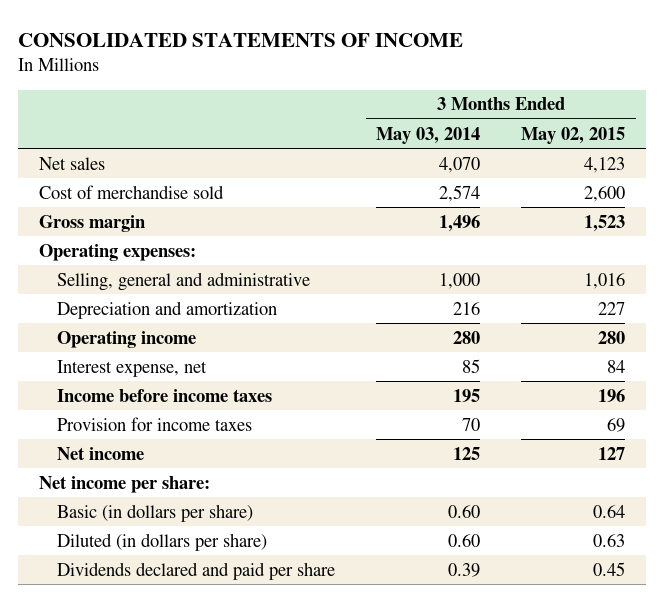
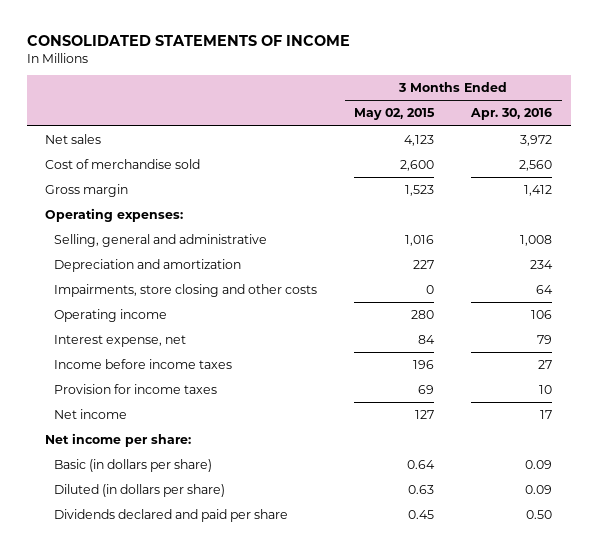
[375,126,480,144] May 03, 2014 -> none
none -> [470,108,553,121] Apr. 30, 2016
none -> [54,284,318,298] Impairments, store closing and other costs

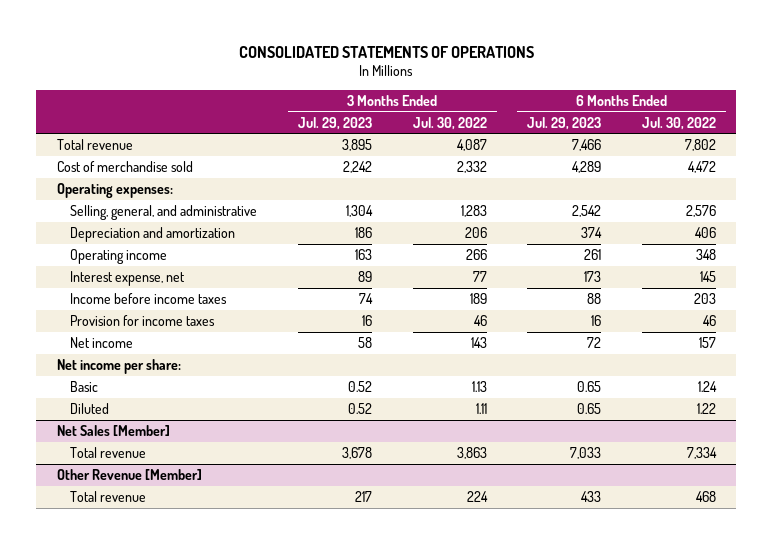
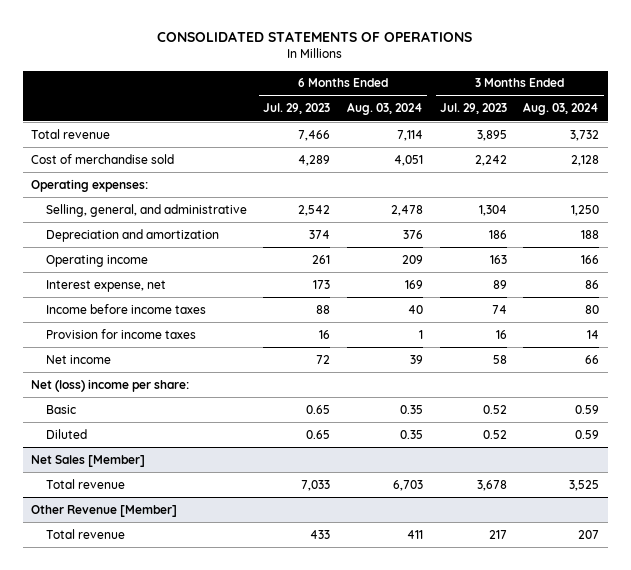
[412,116,487,130] Jul. 30, 2022 -> none
[641,116,716,130] Jul. 30, 2022 -> none
none -> [347,102,424,116] Aug. 03, 2024
none -> [523,102,600,116] Aug. 03, 2024
[56,358,181,374] Net income per share: -> [31,378,190,392] Net (loss) income per share:

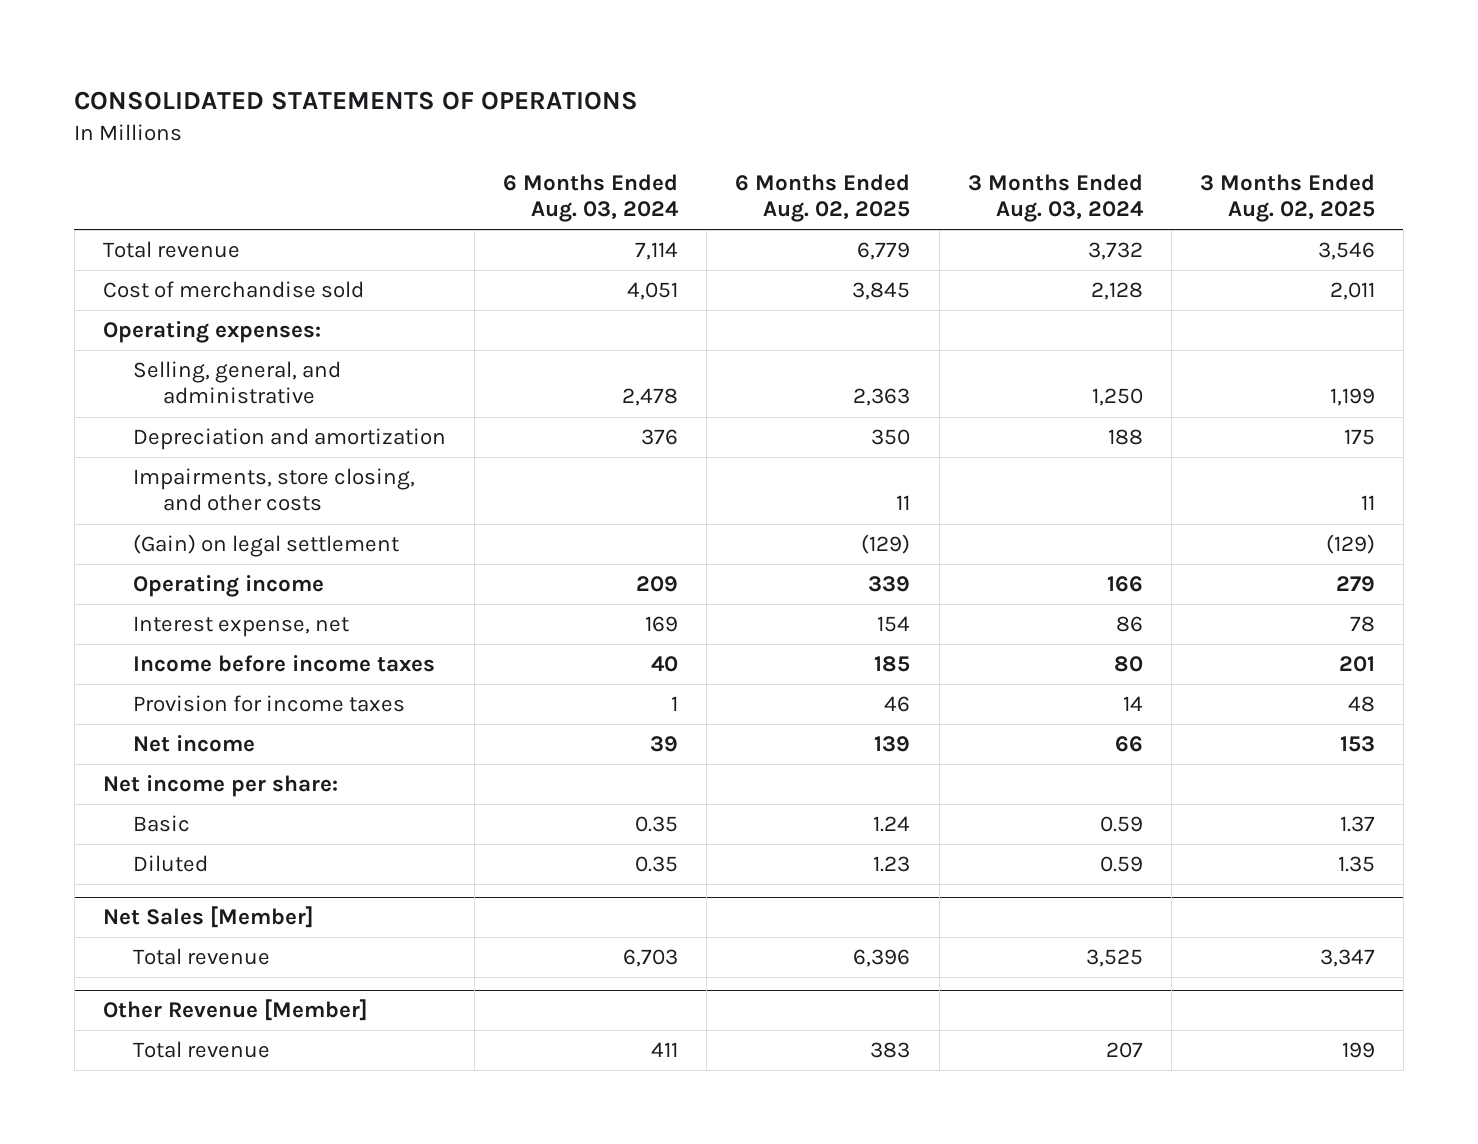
[263,103,331,115] Jul. 29, 2023 -> none
[439,103,507,115] Jul. 29, 2023 -> none
none -> [735,173,911,222] 6 Months Ended Aug. 02, 2025
none -> [1199,173,1375,222] 3 Months Ended Aug. 02, 2025
none -> [133,468,416,512] Impairments, store closing, and other costs
none -> [133,534,400,558] (Gain) on legal settlement
[31,378,190,392] Net (loss) income per share: -> [103,775,339,798] Net income per share:

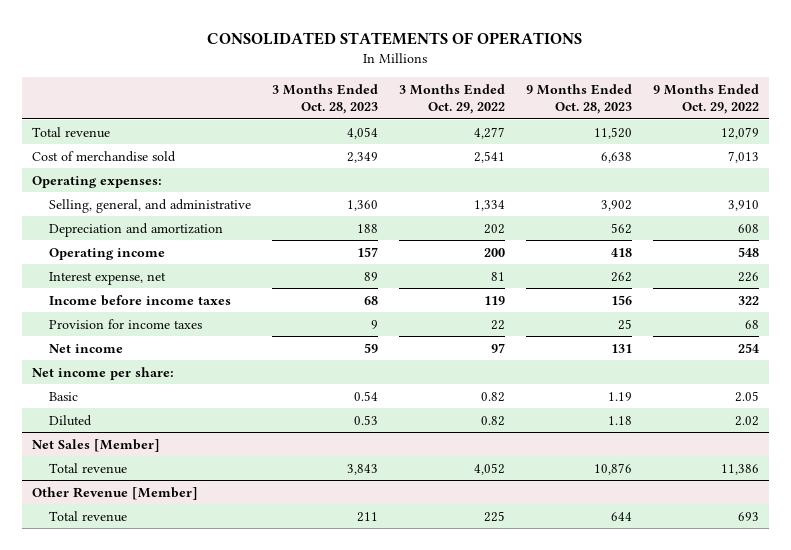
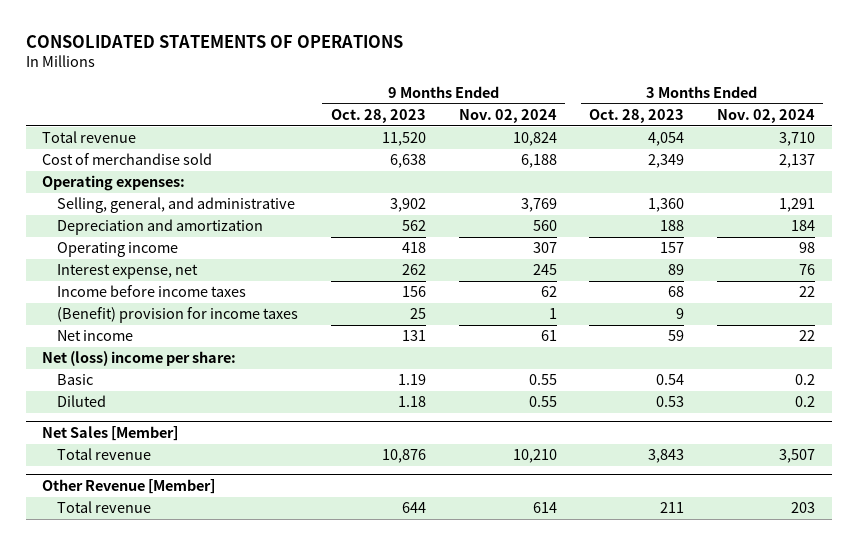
[398,83,505,115] 3 Months Ended Oct. 29, 2022 -> none
[652,83,759,115] 9 Months Ended Oct. 29, 2022 -> none
none -> [458,108,557,123] Nov. 02, 2024
none -> [717,108,816,123] Nov. 02, 2024
[48,318,202,329] Provision for income taxes -> [56,307,298,324] (Benefit) provision for income taxes
[32,366,175,380] Net income per share: -> [42,351,237,367] Net (loss) income per share:

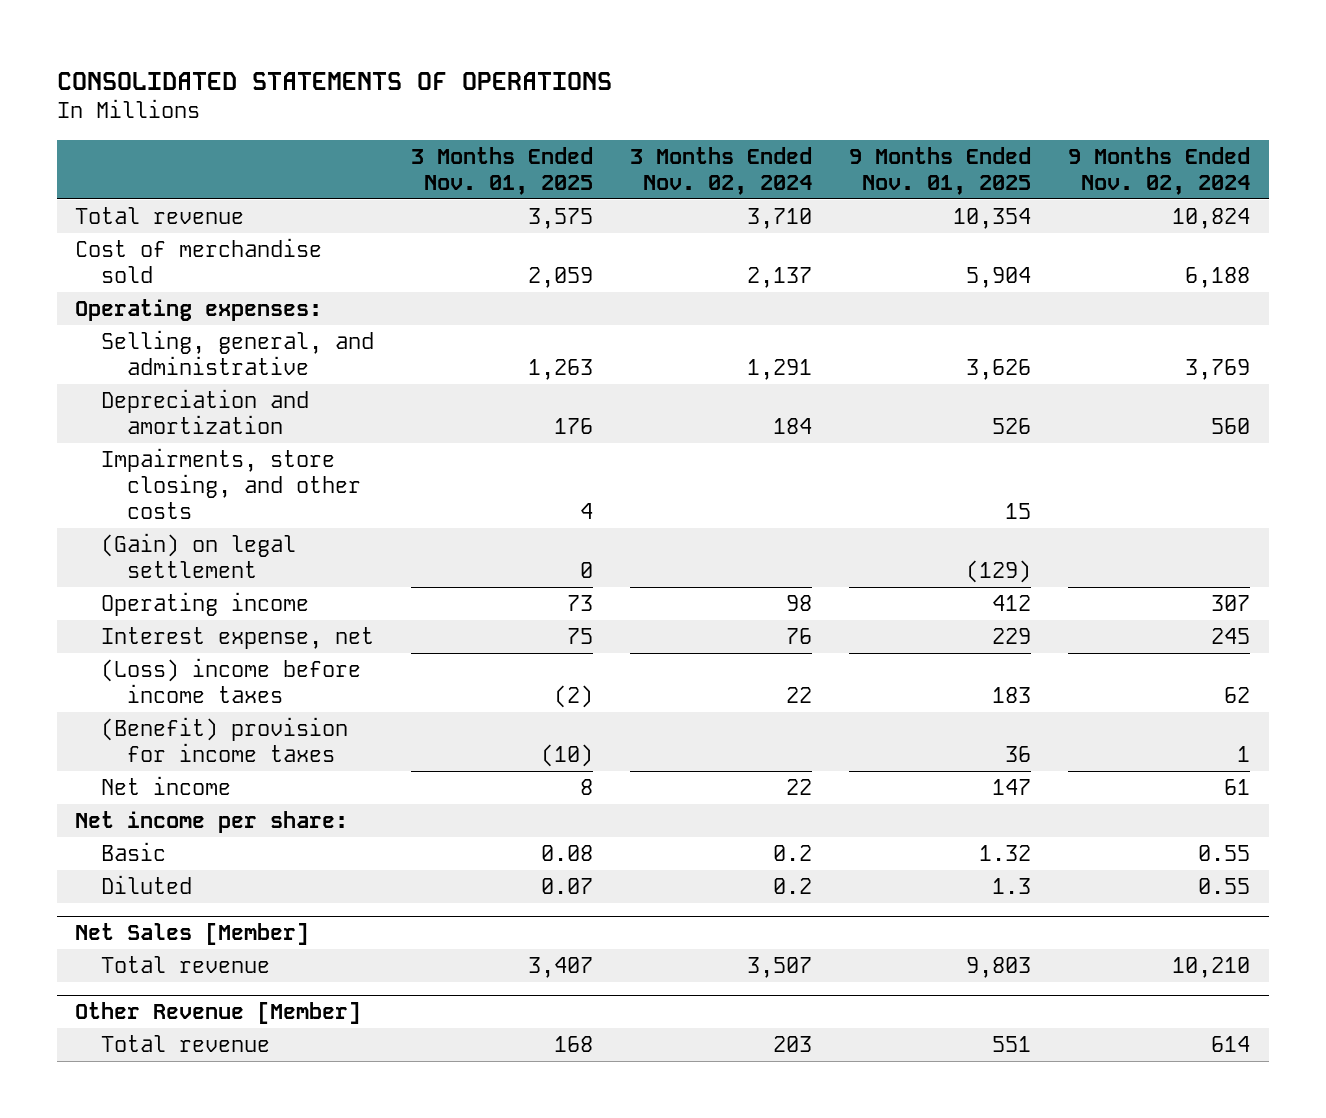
[330,108,426,123] Oct. 28, 2023 -> none
[589,108,685,123] Oct. 28, 2023 -> none
none -> [410,146,593,195] 3 Months Ended Nov. 01, 2025
none -> [849,146,1032,195] 9 Months Ended Nov. 01, 2025
none -> [100,447,361,519] Impairments, store closing, and other costs
none -> [100,532,296,578] (Gain) on legal settlement
[56,285,246,298] Income before income taxes -> [100,657,361,703] (Loss) income before income taxes
[42,351,237,367] Net (loss) income per share: -> [75,810,349,833] Net income per share:

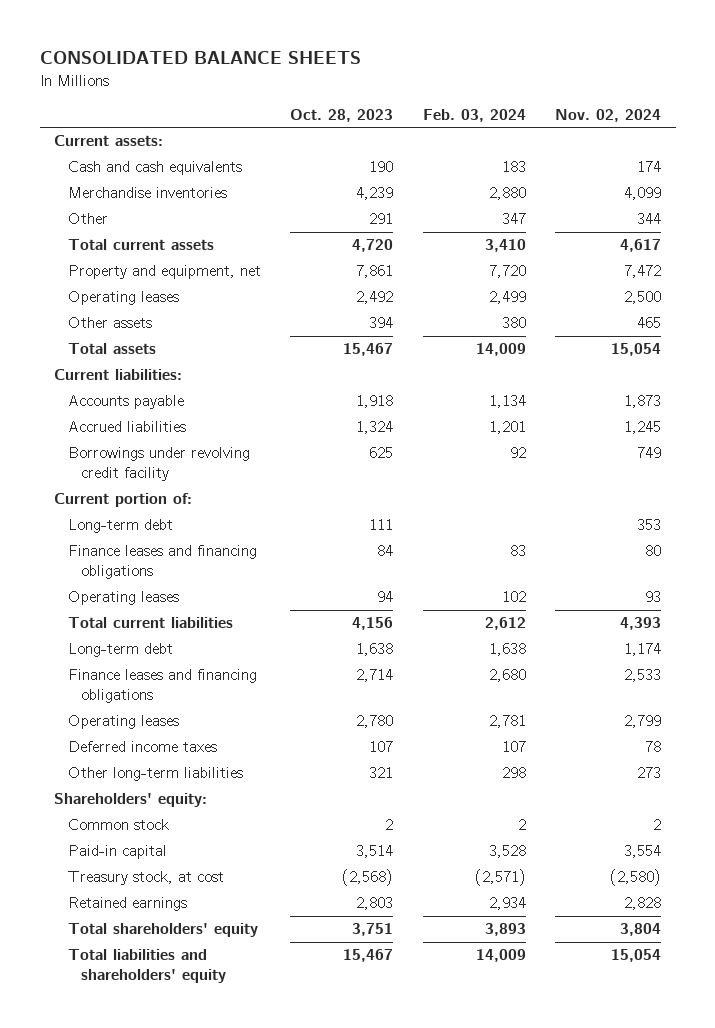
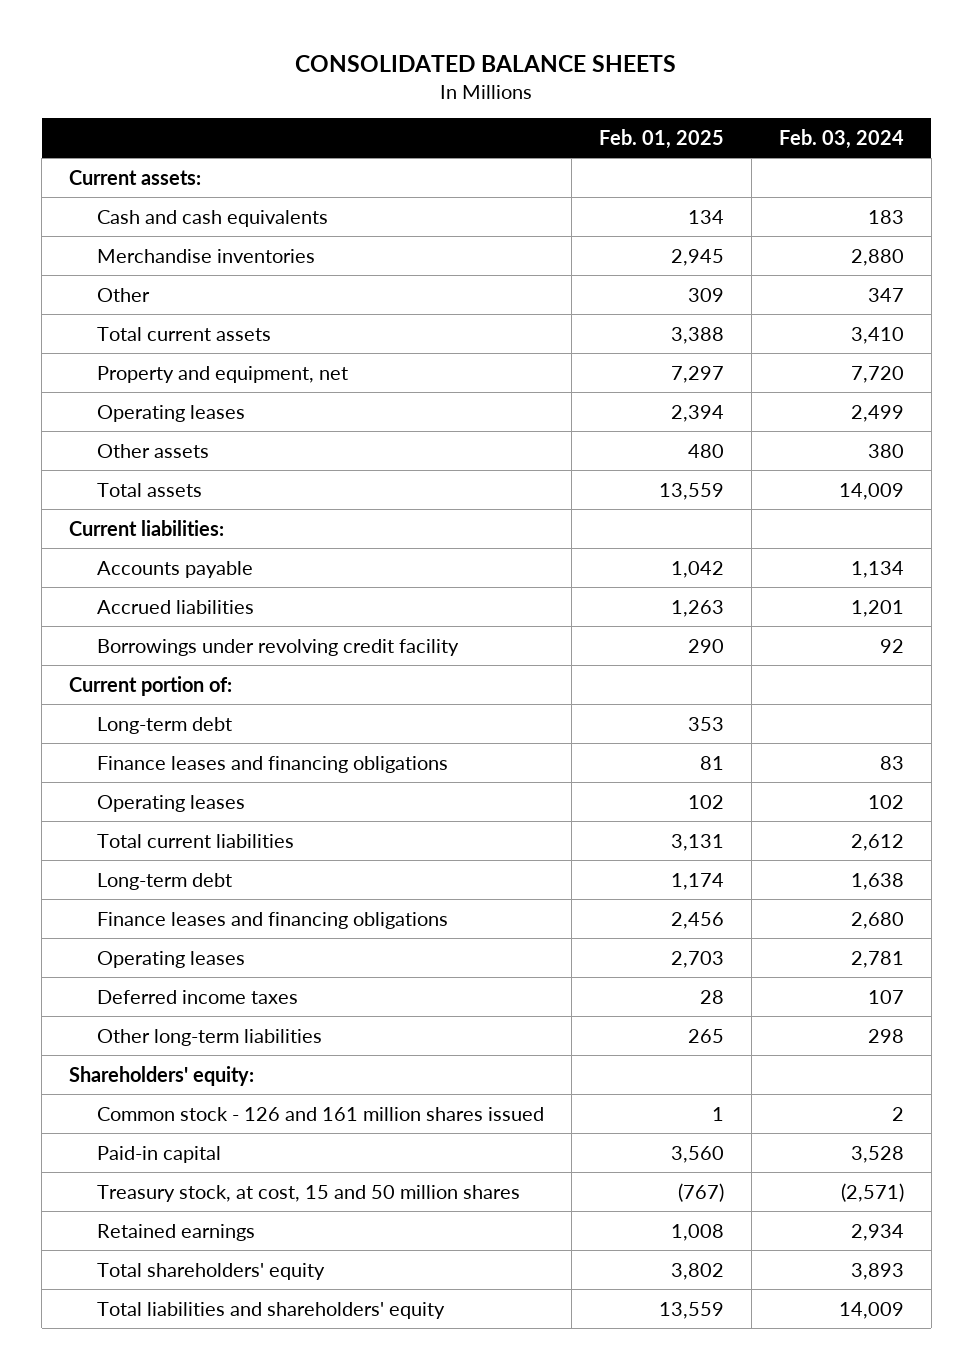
[290,108,394,122] Oct. 28, 2023 -> none
[554,108,661,122] Nov. 02, 2024 -> none
none -> [598,128,724,149] Feb. 01, 2025
[67,819,169,831] Common stock -> [96,1106,544,1121] Common stock - 126 and 161 million shares issued
[67,871,224,886] Treasury stock, at cost -> [96,1184,520,1202] Treasury stock, at cost, 15 and 50 million shares

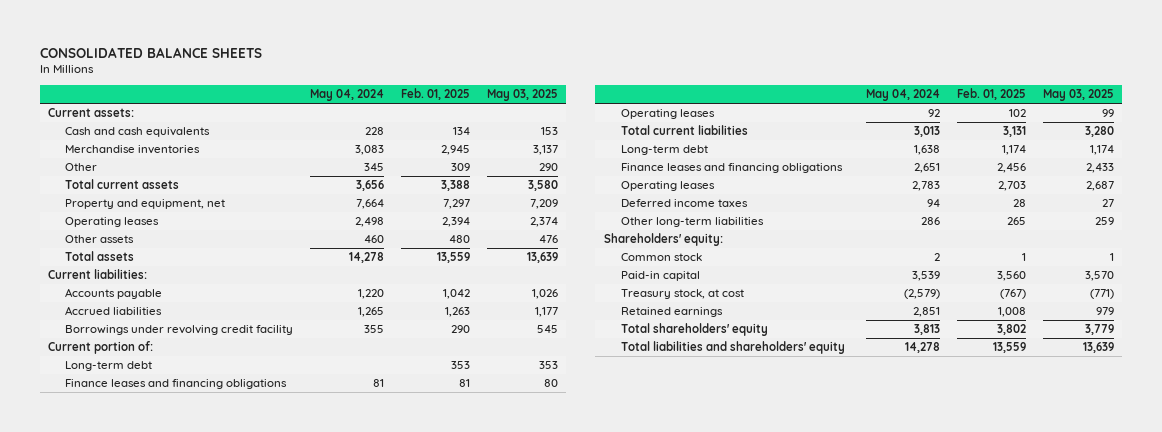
[778,128,904,149] Feb. 03, 2024 -> none
none -> [309,89,384,102] May 04, 2024
none -> [486,89,558,102] May 03, 2025
[96,1106,544,1121] Common stock - 126 and 161 million shares issued -> [620,253,702,262] Common stock
[96,1184,520,1202] Treasury stock, at cost, 15 and 50 million shares -> [620,289,744,300] Treasury stock, at cost

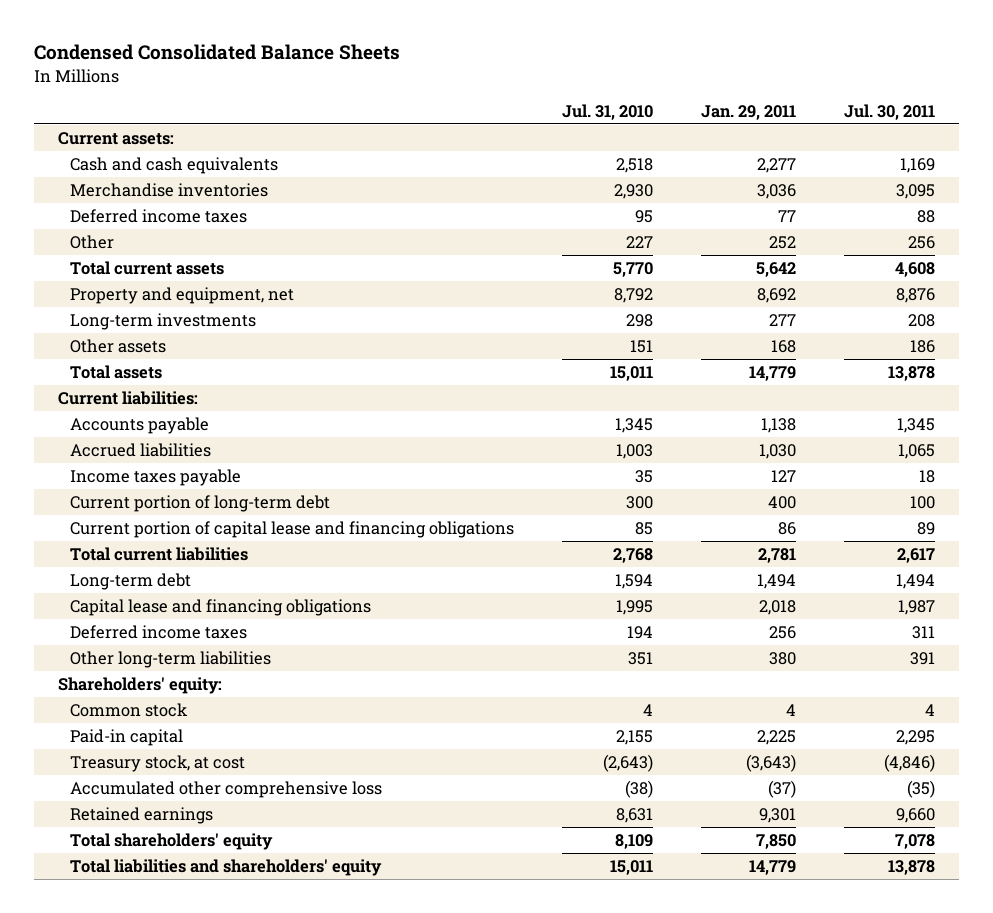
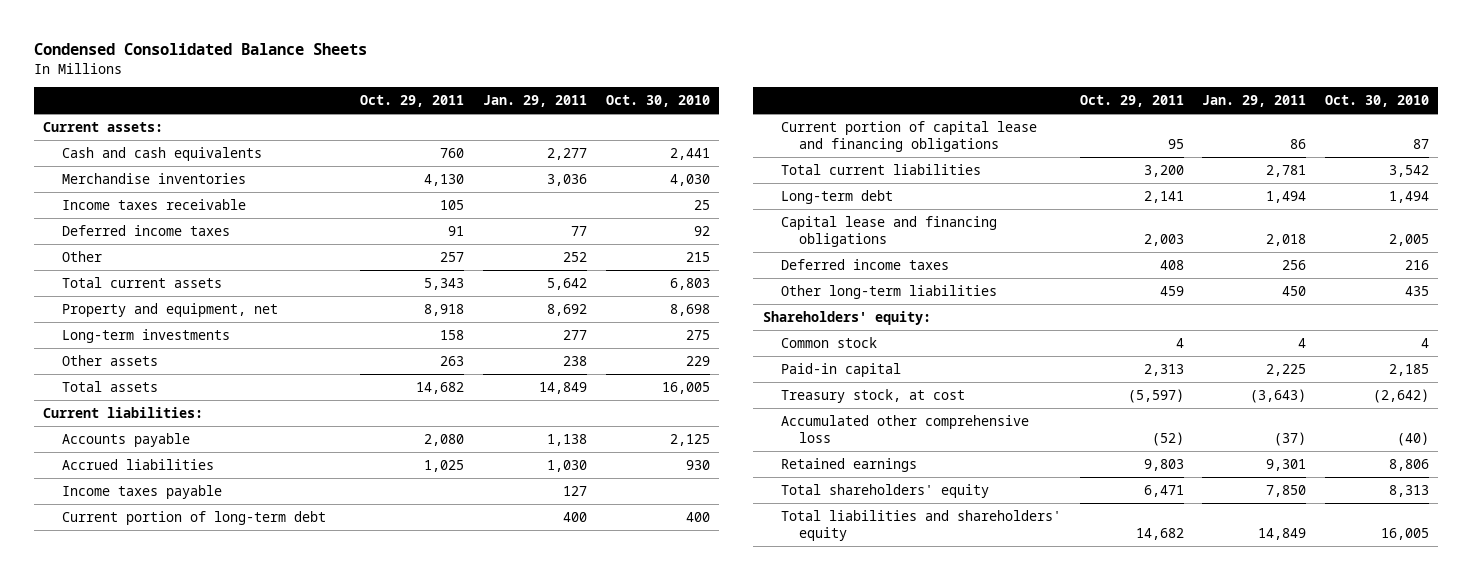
[562,103,654,120] Jul. 31, 2010 -> none
[843,103,935,120] Jul. 30, 2011 -> none
none -> [360,95,465,108] Oct. 29, 2011
none -> [605,95,710,108] Oct. 30, 2010
none -> [61,198,246,210] Income taxes receivable
[770,339,796,353] 168 -> [562,355,587,366] 238
[748,365,796,381] 14,779 -> [538,381,587,394] 14,849
[768,651,796,665] 380 -> [1282,285,1307,296] 450
[748,859,796,875] 14,779 -> [1258,528,1307,541] 14,849

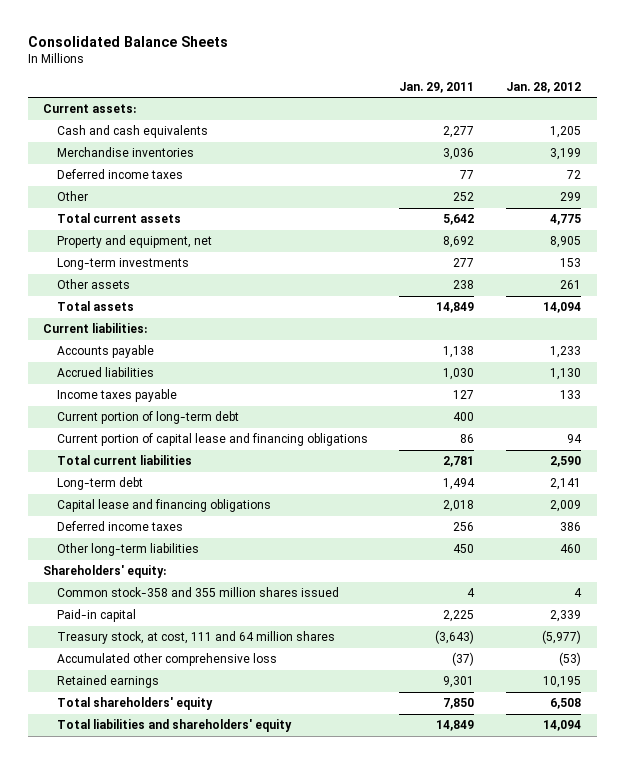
[33,43,367,56] Condensed Consolidated Balance Sheets -> [27,35,228,47] Consolidated Balance Sheets
[360,95,465,108] Oct. 29, 2011 -> none
[605,95,710,108] Oct. 30, 2010 -> none
none -> [505,81,581,93] Jan. 28, 2012
[61,198,246,210] Income taxes receivable -> none
[780,336,877,348] Common stock -> [56,587,339,598] Common stock-358 and 355 million shares issued
[780,388,965,403] Treasury stock, at cost -> [56,631,335,645] Treasury stock, at cost, 111 and 64 million shares

